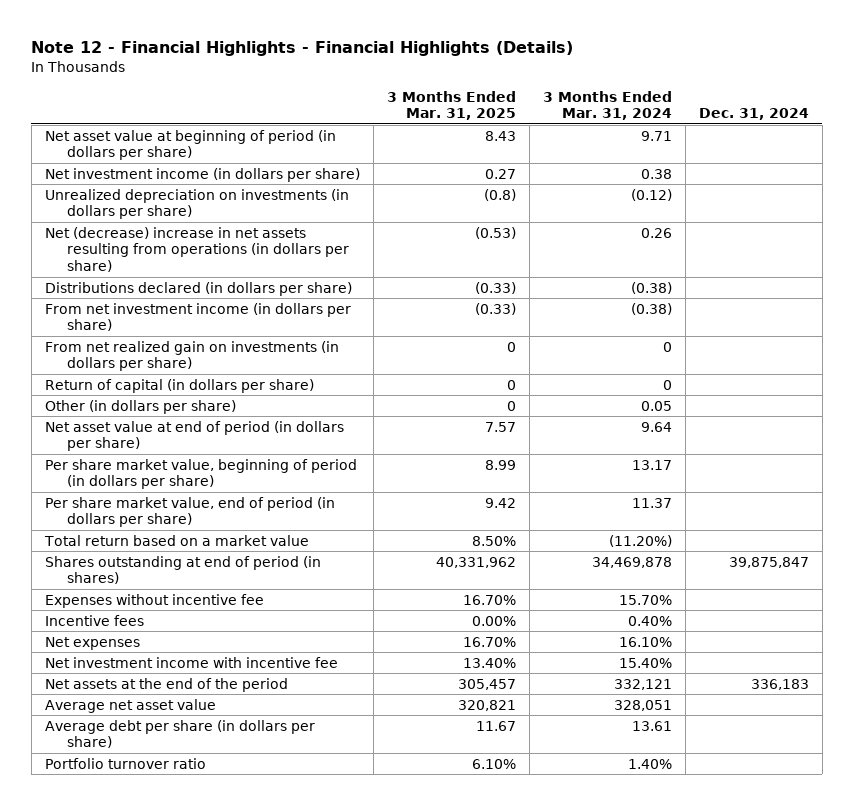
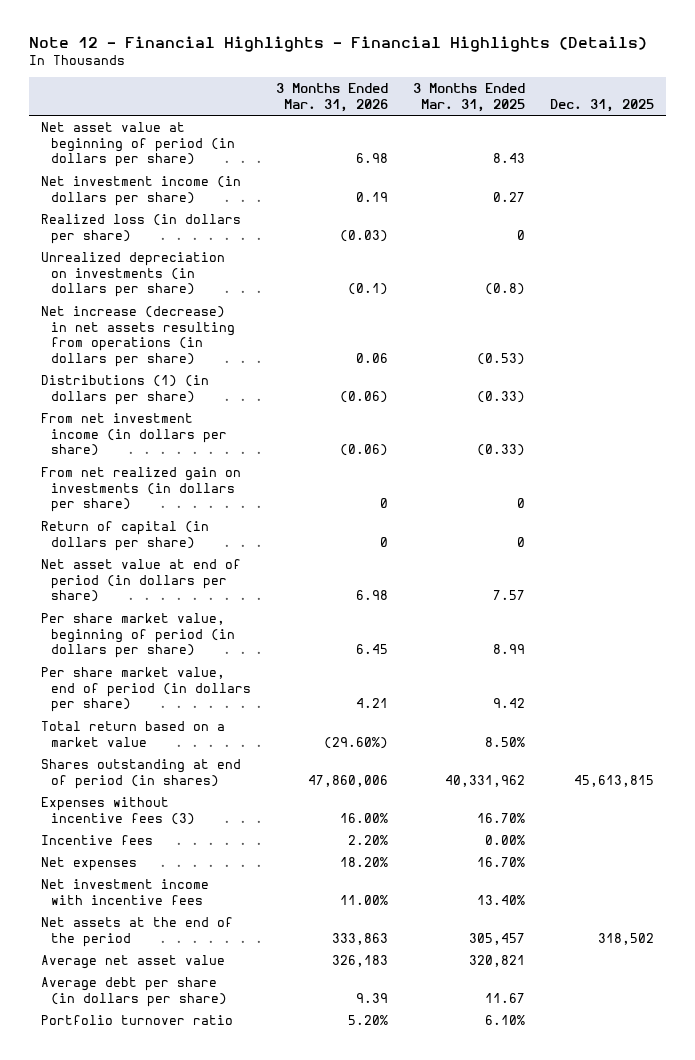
[542,90,672,121] 3 Months Ended Mar. 31, 2024 -> none
[698,108,809,121] Dec. 31, 2024 -> none
none -> [275,83,388,112] 3 Months Ended Mar. 31, 2026
none -> [549,98,654,112] Dec. 31, 2025
none -> [41,213,242,244] Realized loss (in dollars per share)
[44,226,349,272] Net (decrease) increase in net assets resulting from operations (in dollars per share) -> [41,305,235,367] Net increase (decrease) in net assets resulting from operations (in dollars per share)
[44,281,352,296] Distributions declared (in dollars per share) -> [41,374,210,405] Distributions (1) (in dollars per share)
[44,399,236,414] Other (in dollars per share) -> none
[44,593,264,608] Expenses without incentive fee -> [41,796,195,825] Expenses without incentive fees (3)
[44,656,338,668] Net investment income with incentive fee -> [41,878,210,905] Net investment income with incentive fees

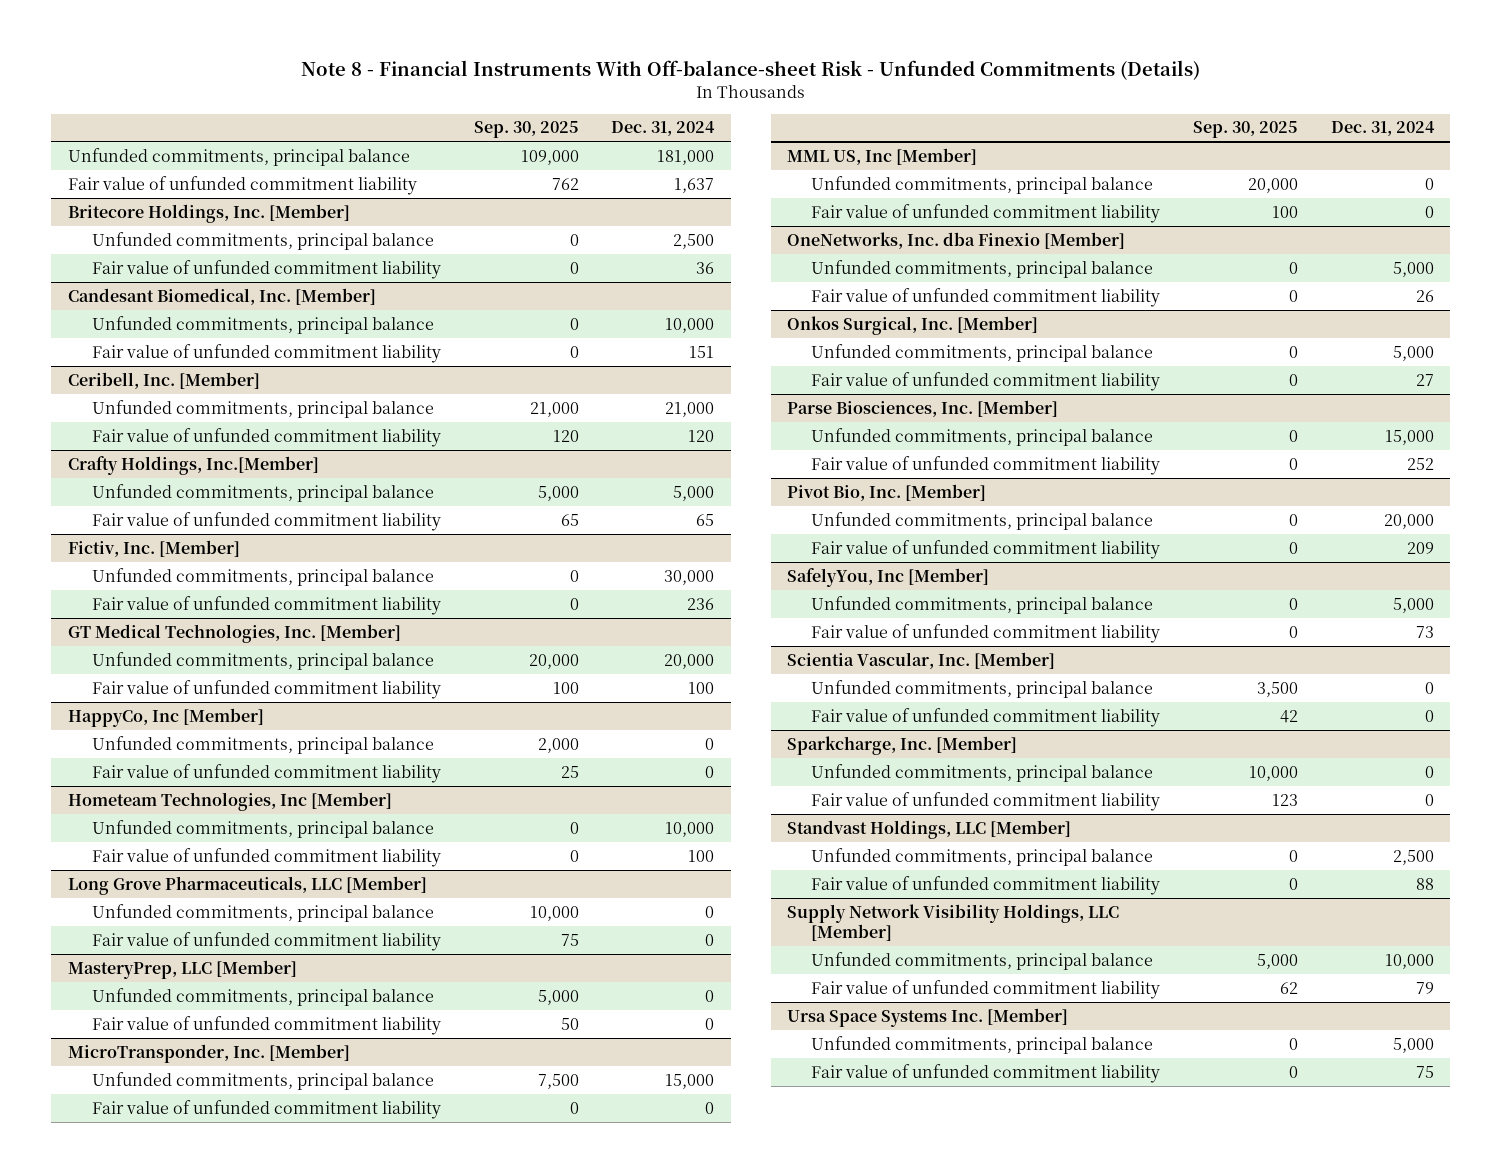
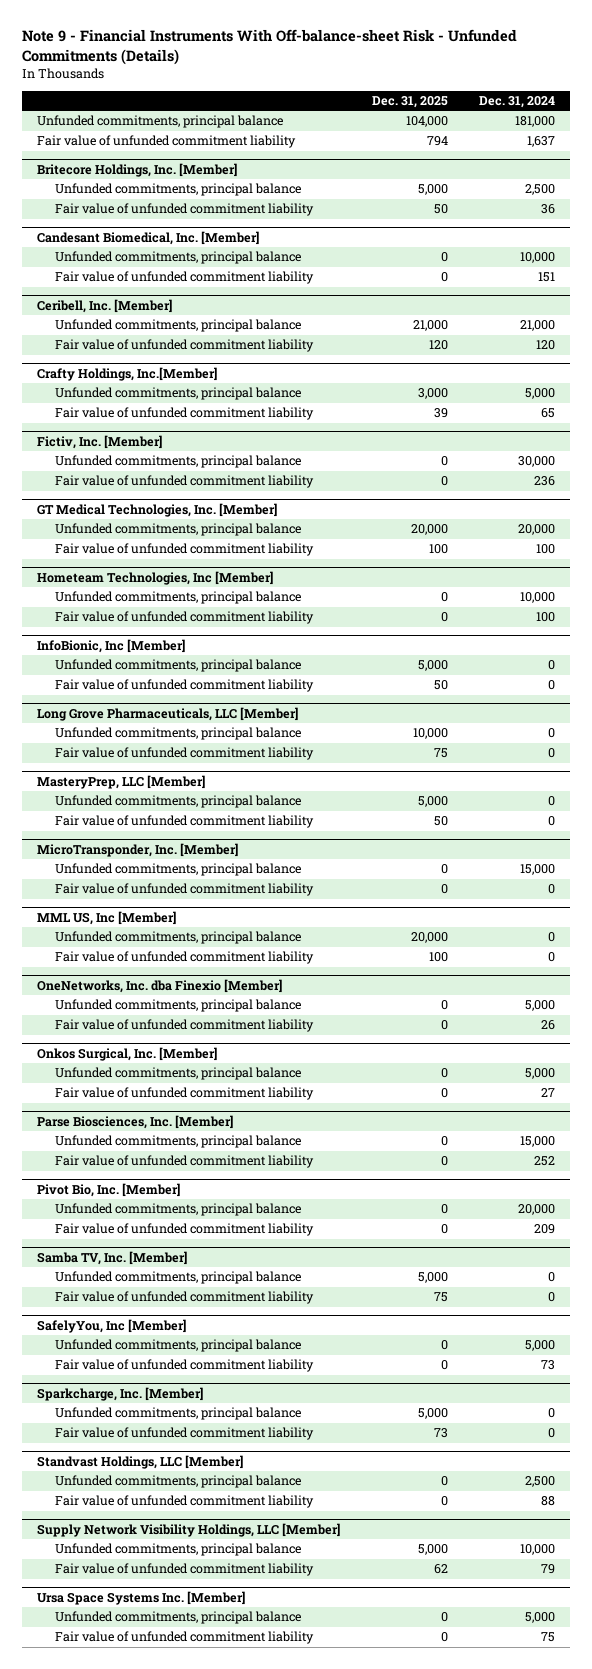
[300,60,1200,81] Note 8 - Financial Instruments With Off-balance-sheet Risk - Unfunded Commitments (Details) -> [21,29,517,65] Note 9 - Financial Instruments With Off-balance-sheet Risk - Unfunded Commitments (Details)
[473,121,579,139] Sep. 30, 2025 -> none
none -> [371,95,448,108] Dec. 31, 2025
[67,707,264,727] HappyCo, Inc [Member] -> none
[91,735,434,754] Unfunded commitments, principal balance -> none
[91,763,441,783] Fair value of unfunded commitment liability -> none
none -> [37,638,186,653] InfoBionic, Inc [Member]
none -> [55,659,302,673] Unfunded commitments, principal balance
none -> [55,679,315,693] Fair value of unfunded commitment liability
none -> [37,1250,188,1265] Samba TV, Inc. [Member]
none -> [55,1271,302,1285] Unfunded commitments, principal balance
none -> [55,1291,315,1305] Fair value of unfunded commitment liability
[787,651,1056,669] Scientia Vascular, Inc. [Member] -> none
[811,679,1154,698] Unfunded commitments, principal balance -> none
[811,707,1161,727] Fair value of unfunded commitment liability -> none

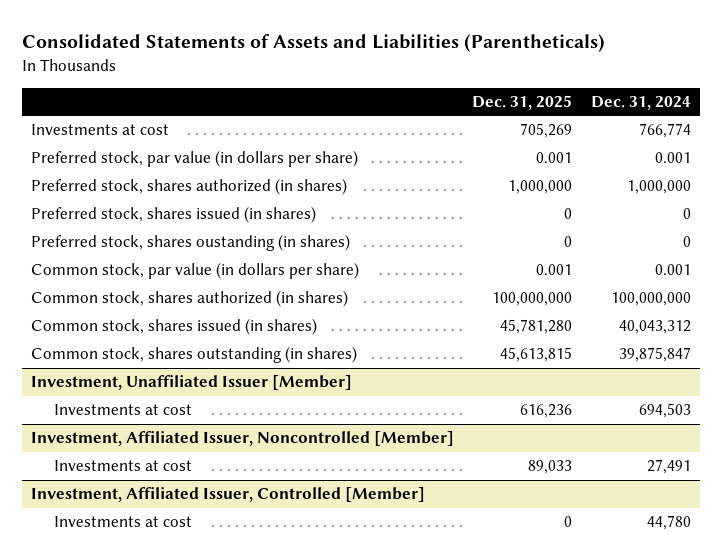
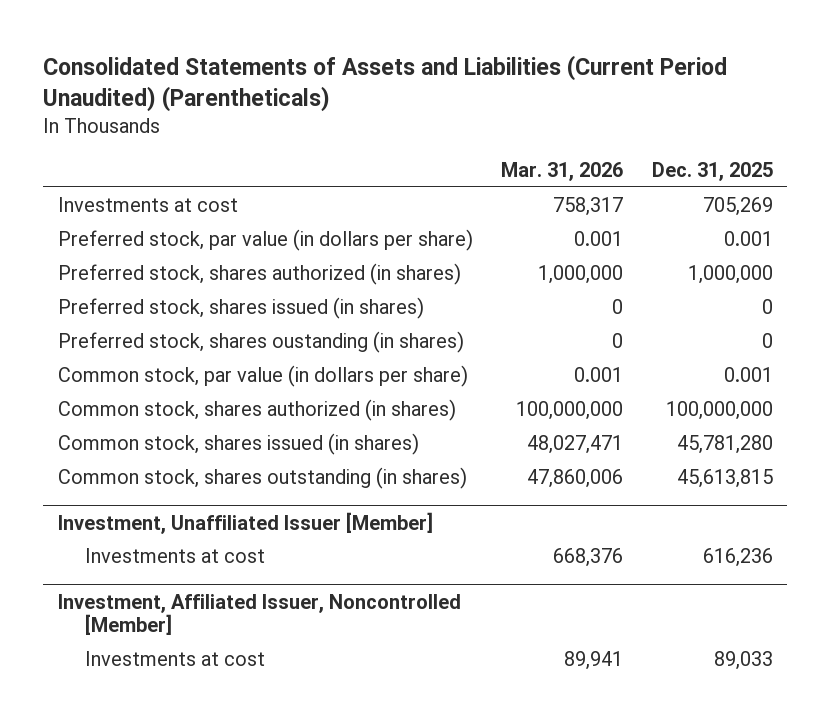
[21,34,605,53] Consolidated Statements of Assets and Liabilities (Parentheticals) -> [43,54,728,112] Consolidated Statements of Assets and Liabilities (Current Period Unaudited) (Parentheticals)
[590,95,691,110] Dec. 31, 2024 -> none
none -> [501,161,624,181] Mar. 31, 2026
[31,487,426,503] Investment, Affiliated Issuer, Controlled [Member] -> none
[53,516,192,528] Investments at cost -> none

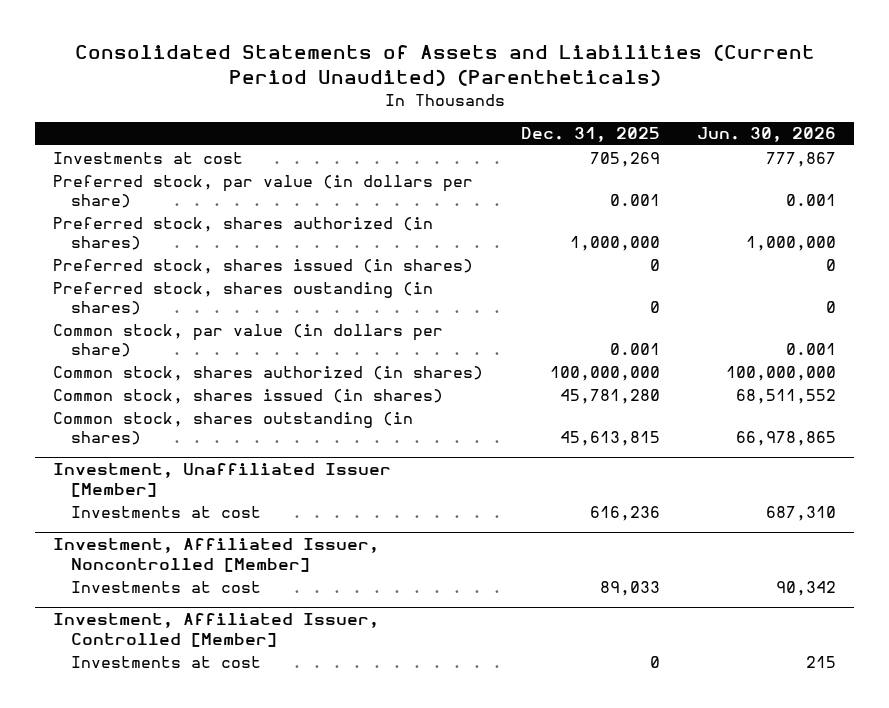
[501,161,624,181] Mar. 31, 2026 -> none
none -> [696,127,836,143] Jun. 30, 2026
none -> [53,613,380,647] Investment, Affiliated Issuer, Controlled [Member]
none -> [70,655,261,668] Investments at cost

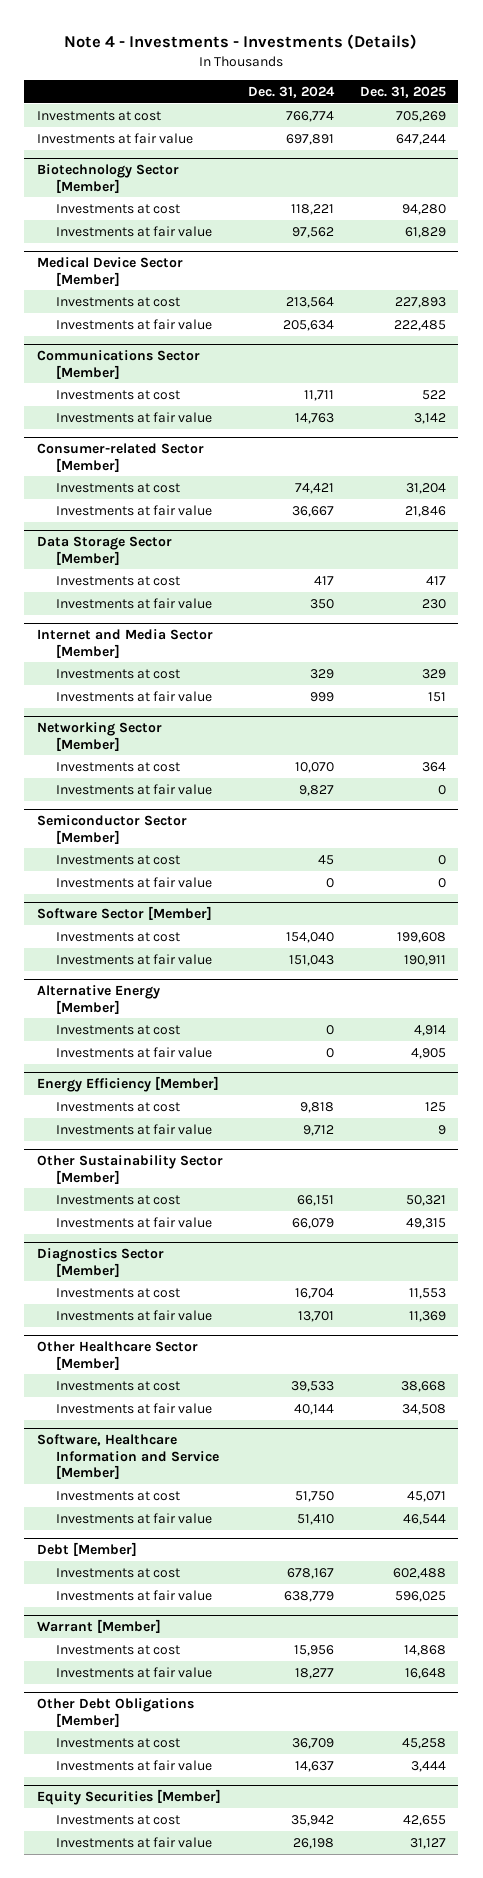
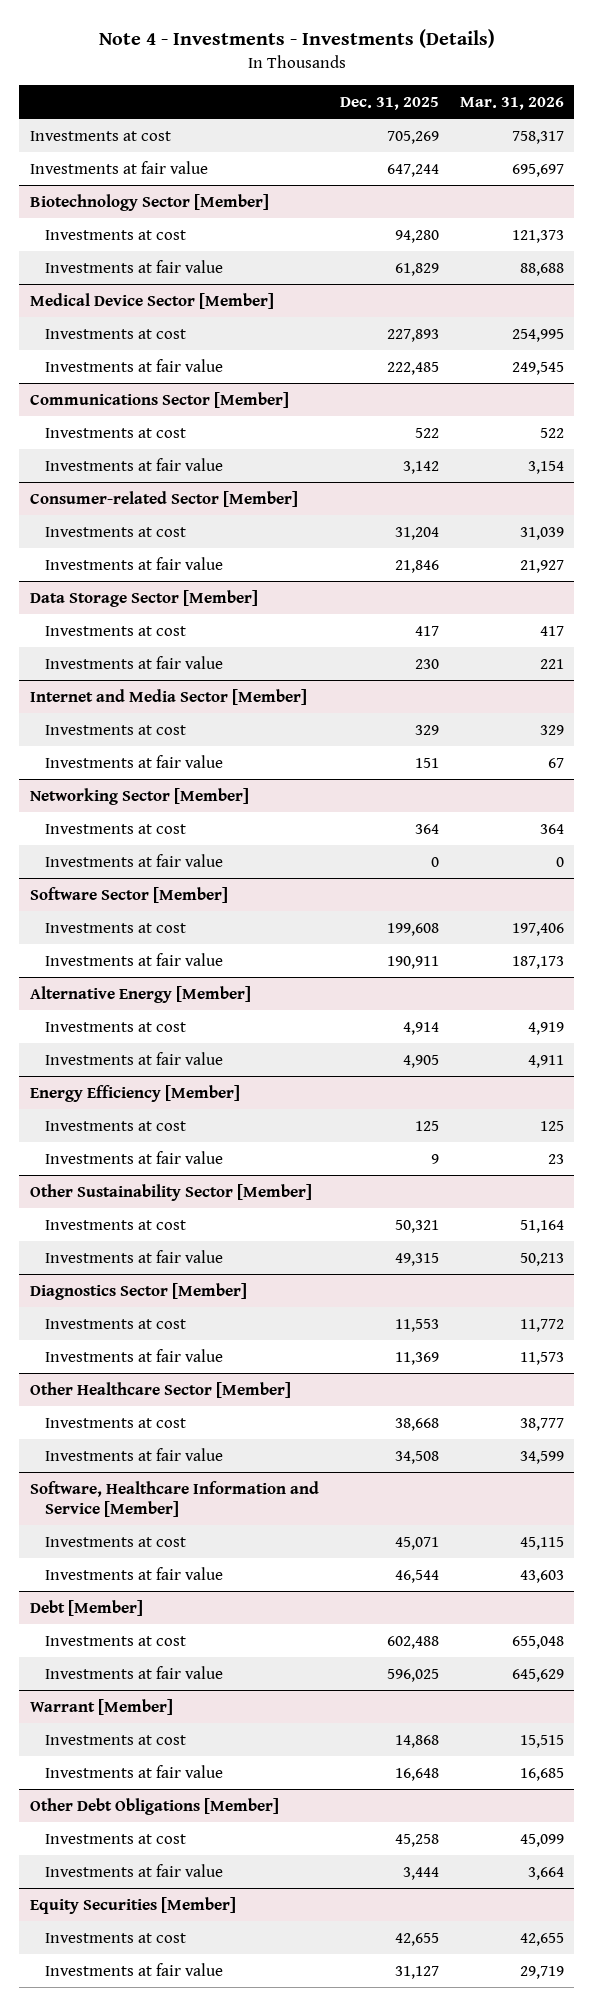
[248,85,336,98] Dec. 31, 2024 -> none
none -> [459,96,564,110] Mar. 31, 2026
[37,815,188,844] Semiconductor Sector [Member] -> none
[56,854,181,865] Investments at cost -> none
[56,876,213,888] Investments at fair value -> none

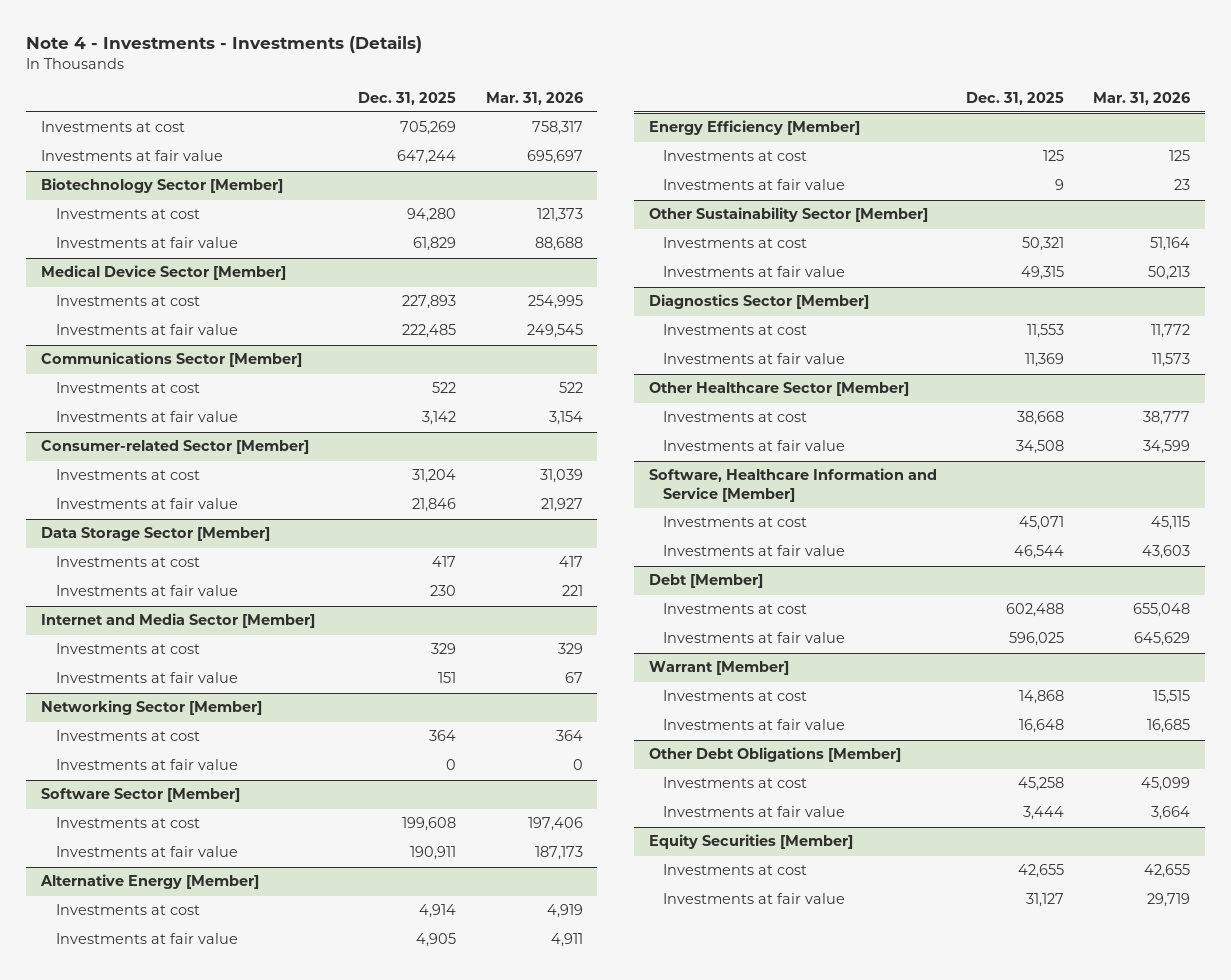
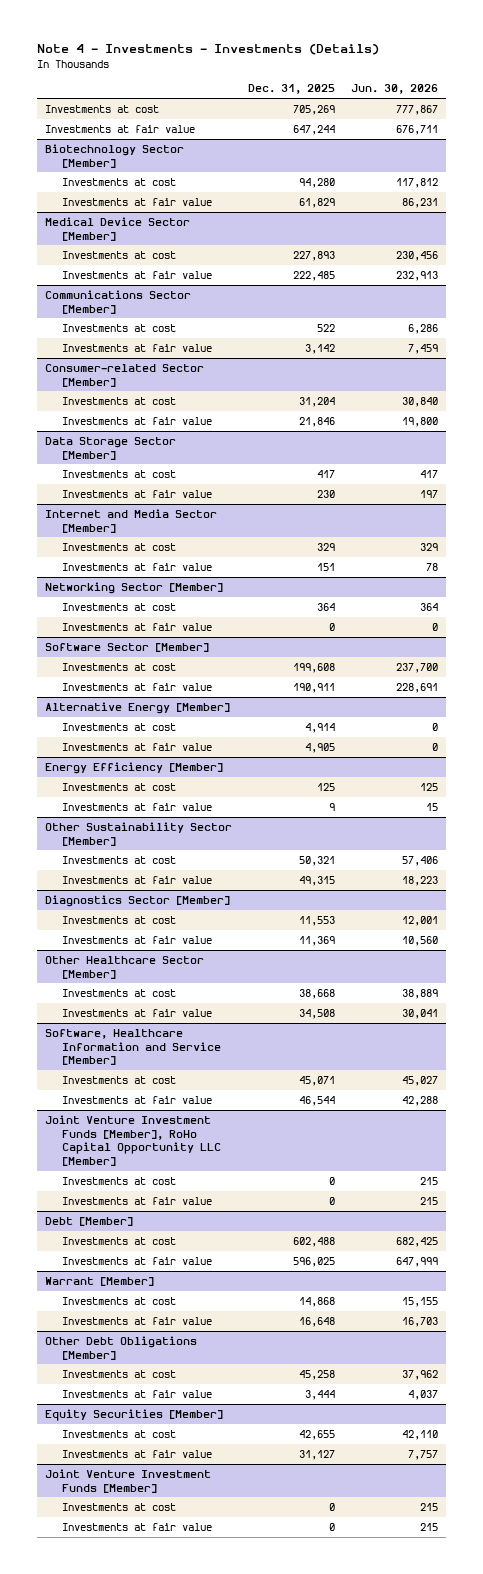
[485,91,583,105] Mar. 31, 2026 -> none
none -> [351,84,439,95] Jun. 30, 2026
none -> [45,1114,221,1166] Joint Venture Investment Funds [Member], RoHo Capital Opportunity LLC [Member]
none -> [61,1176,176,1185] Investments at cost
none -> [61,1196,212,1205] Investments at fair value
none -> [45,1468,212,1493] Joint Venture Investment Funds [Member]
none -> [61,1502,176,1511] Investments at cost
none -> [61,1522,212,1531] Investments at fair value

